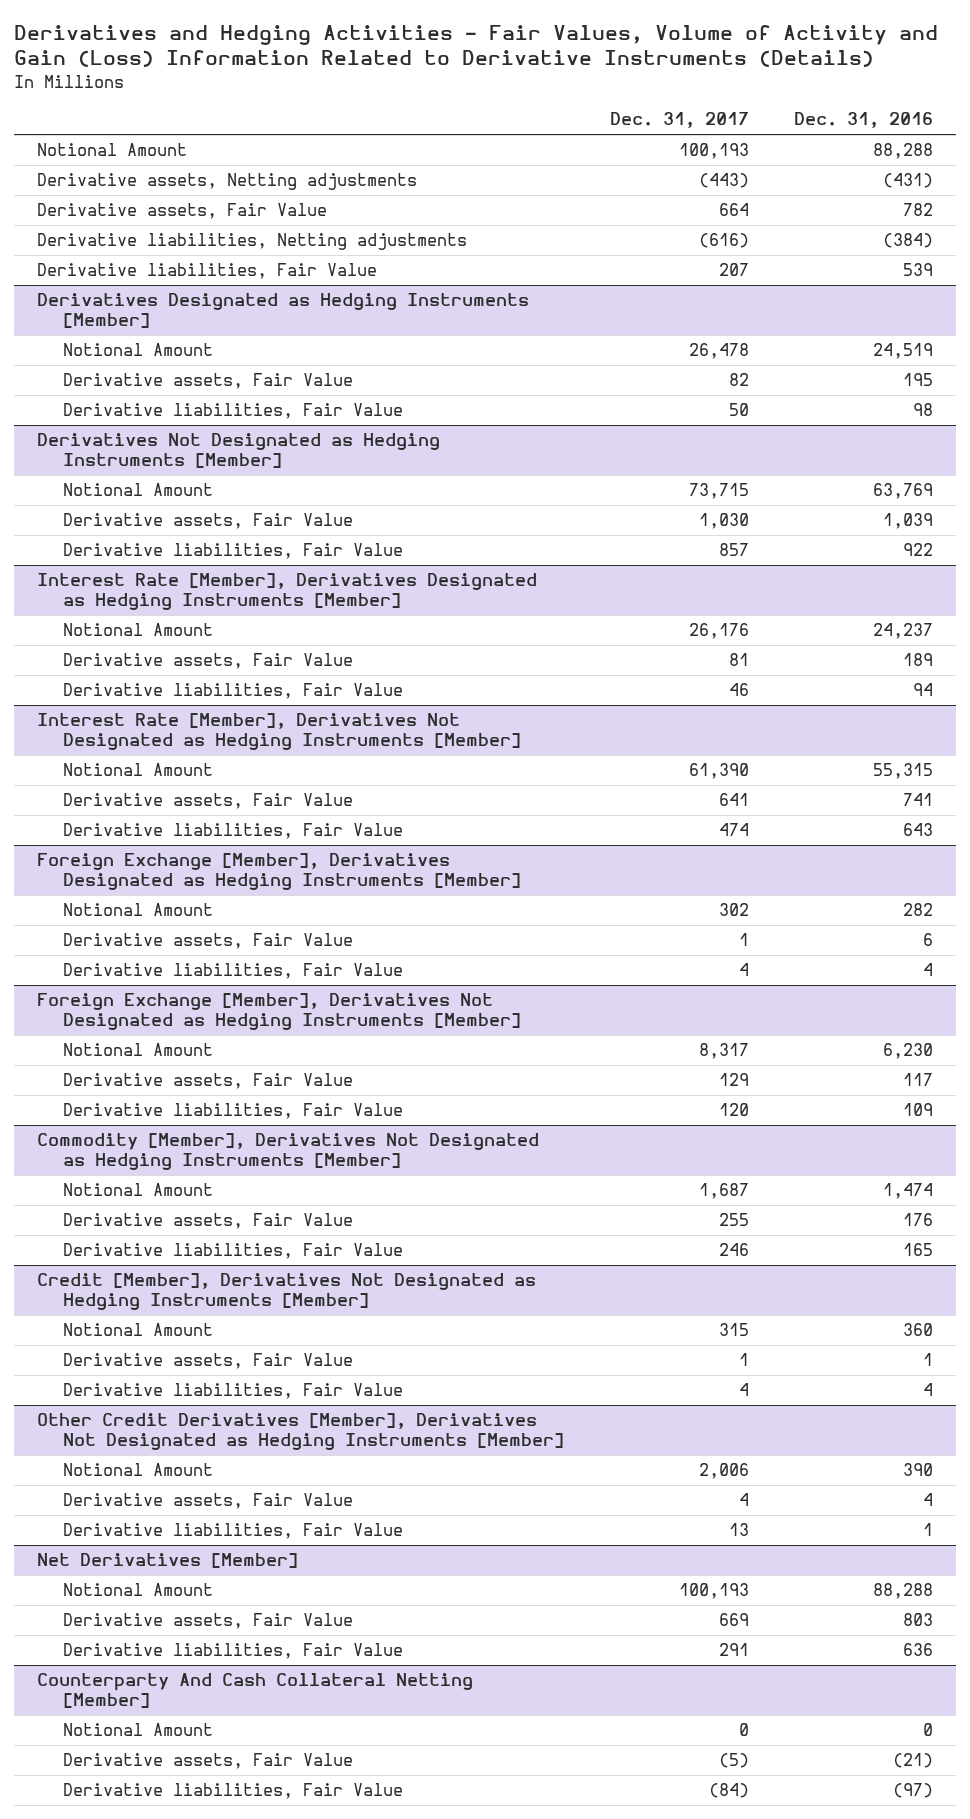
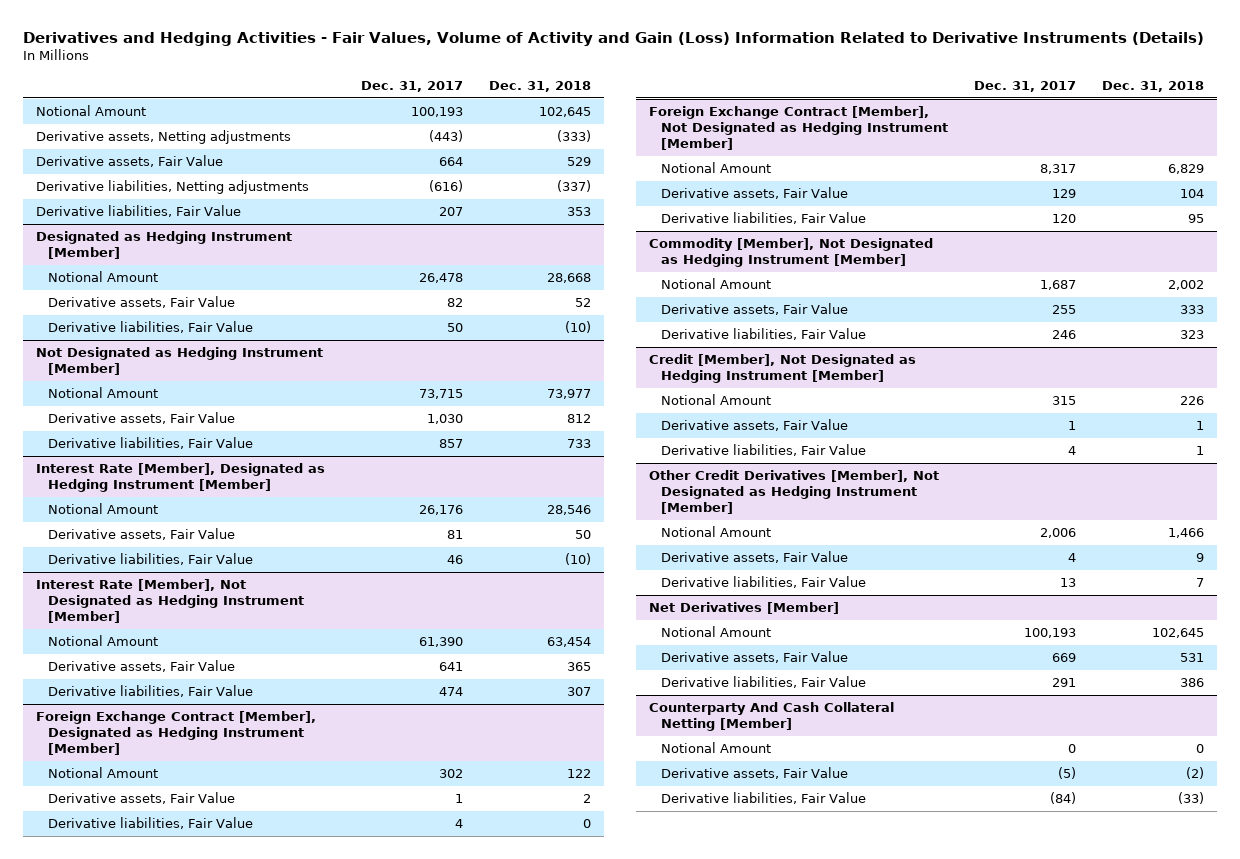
[793,112,933,129] Dec. 31, 2016 -> none
none -> [489,81,592,93] Dec. 31, 2018
[36,293,529,329] Derivatives Designated as Hedging Instruments [Member] -> [36,230,293,260] Designated as Hedging Instrument [Member]
[36,433,440,469] Derivatives Not Designated as Hedging Instruments [Member] -> [36,346,324,376] Not Designated as Hedging Instrument [Member]
[36,573,537,611] Interest Rate [Member], Derivatives Designated as Hedging Instruments [Member] -> [36,462,326,493] Interest Rate [Member], Designated as Hedging Instrument [Member]
[36,713,522,751] Interest Rate [Member], Derivatives Not Designated as Hedging Instruments [Member] -> [36,578,304,624] Interest Rate [Member], Not Designated as Hedging Instrument [Member]
[36,853,522,891] Foreign Exchange [Member], Derivatives Designated as Hedging Instruments [Member] -> [36,710,317,756] Foreign Exchange Contract [Member], Designated as Hedging Instrument [Member]
[36,993,522,1031] Foreign Exchange [Member], Derivatives Not Designated as Hedging Instruments [Member] -> [649,105,948,151] Foreign Exchange Contract [Member], Not Designated as Hedging Instrument [Member]
[36,1133,539,1171] Commodity [Member], Derivatives Not Designated as Hedging Instruments [Member] -> [649,237,934,268] Commodity [Member], Not Designated as Hedging Instrument [Member]
[36,1273,536,1311] Credit [Member], Derivatives Not Designated as Hedging Instruments [Member] -> [649,353,917,384] Credit [Member], Not Designated as Hedging Instrument [Member]
[36,1413,565,1451] Other Credit Derivatives [Member], Derivatives Not Designated as Hedging Instruments [Member] -> [649,469,940,515] Other Credit Derivatives [Member], Not Designated as Hedging Instrument [Member]

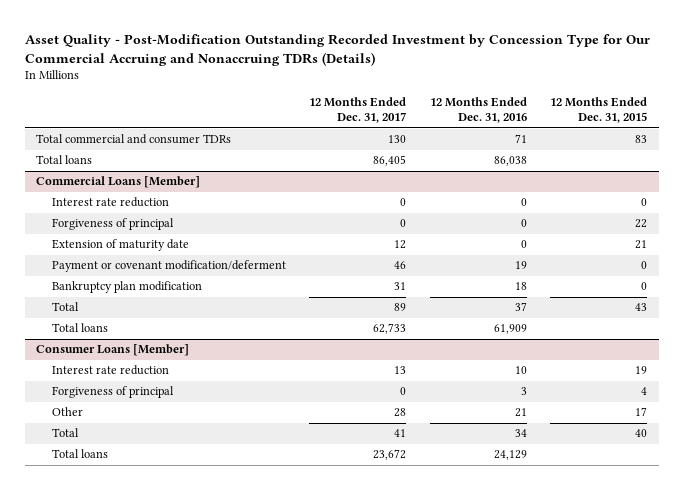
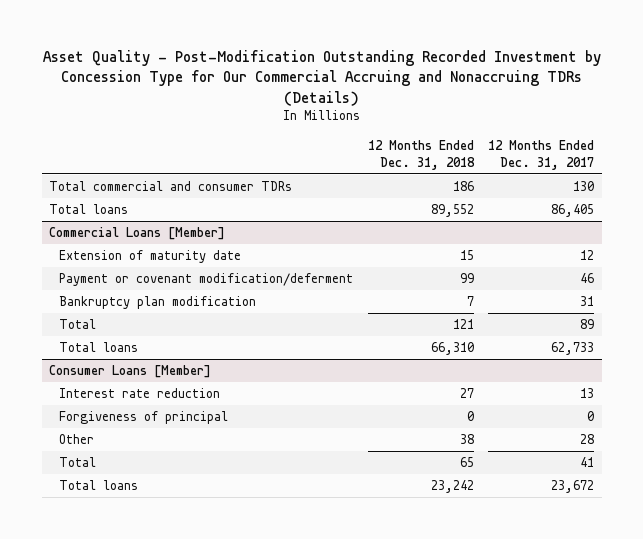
[429,97,527,124] 12 Months Ended Dec. 31, 2016 -> none
[550,97,648,124] 12 Months Ended Dec. 31, 2015 -> none
none -> [367,139,475,170] 12 Months Ended Dec. 31, 2018
[52,197,170,208] Interest rate reduction -> none
[52,218,175,231] Forgiveness of principal -> none

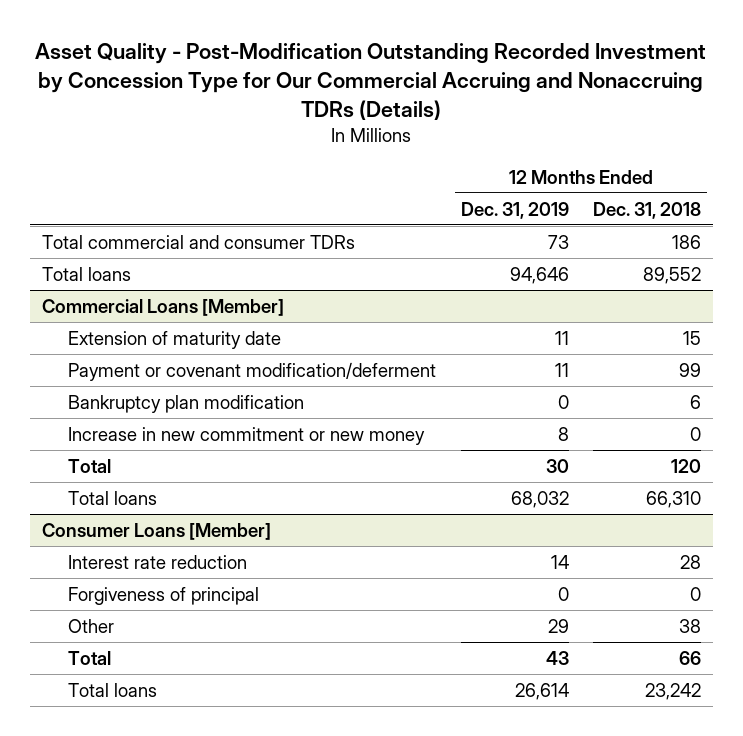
[488,139,595,170] 12 Months Ended Dec. 31, 2017 -> none
none -> [460,201,569,219] Dec. 31, 2019
[466,296,474,307] 7 -> [689,394,701,409] 6
none -> [68,426,426,445] Increase in new commitment or new money
[452,319,474,330] 121 -> [670,458,701,473] 120
[459,388,474,399] 27 -> [679,554,701,569] 28
[459,457,474,468] 65 -> [678,650,701,665] 66

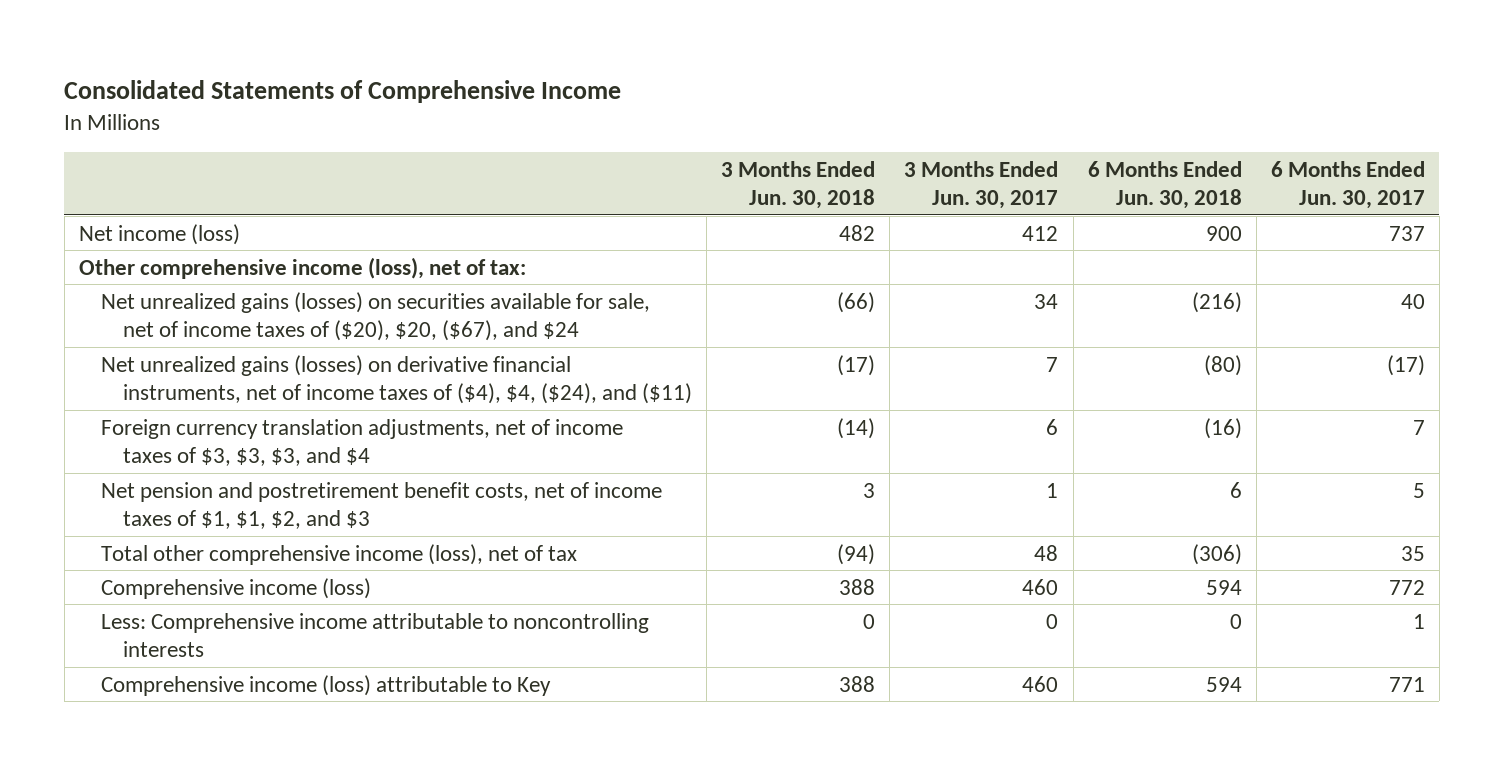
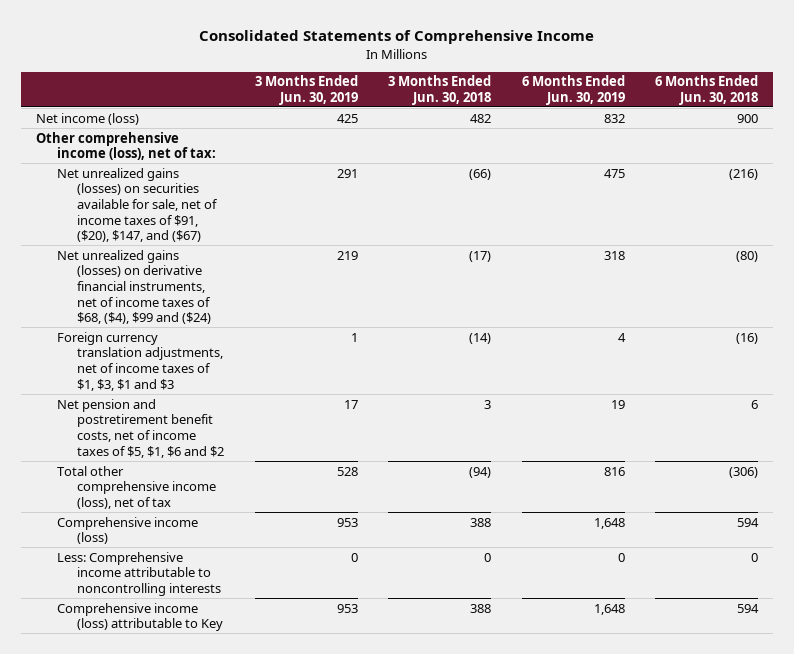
[904,160,1059,209] 3 Months Ended Jun. 30, 2017 -> none
[1270,160,1425,209] 6 Months Ended Jun. 30, 2017 -> none
none -> [254,75,358,105] 3 Months Ended Jun. 30, 2019
none -> [521,75,625,105] 6 Months Ended Jun. 30, 2019
[100,291,650,341] Net unrealized gains (losses) on securities available for sale, net of income taxes of ($20), $20, ($67), and $24 -> [56,167,219,243] Net unrealized gains (losses) on securities available for sale, net of income taxes of $91, ($20), $147, and ($67)
[100,354,693,404] Net unrealized gains (losses) on derivative financial instruments, net of income taxes of ($4), $4, ($24), and ($11) -> [56,249,212,325] Net unrealized gains (losses) on derivative financial instruments, net of income taxes of $68, ($4), $99 and ($24)
[100,418,623,466] Foreign currency translation adjustments, net of income taxes of $3, $3, $3, and $4 -> [56,331,224,391] Foreign currency translation adjustments, net of income taxes of $1, $3, $1 and $3
[100,481,662,529] Net pension and postretirement benefit costs, net of income taxes of $1, $1, $2, and $3 -> [56,398,225,458] Net pension and postretirement benefit costs, net of income taxes of $5, $1, $6 and $2

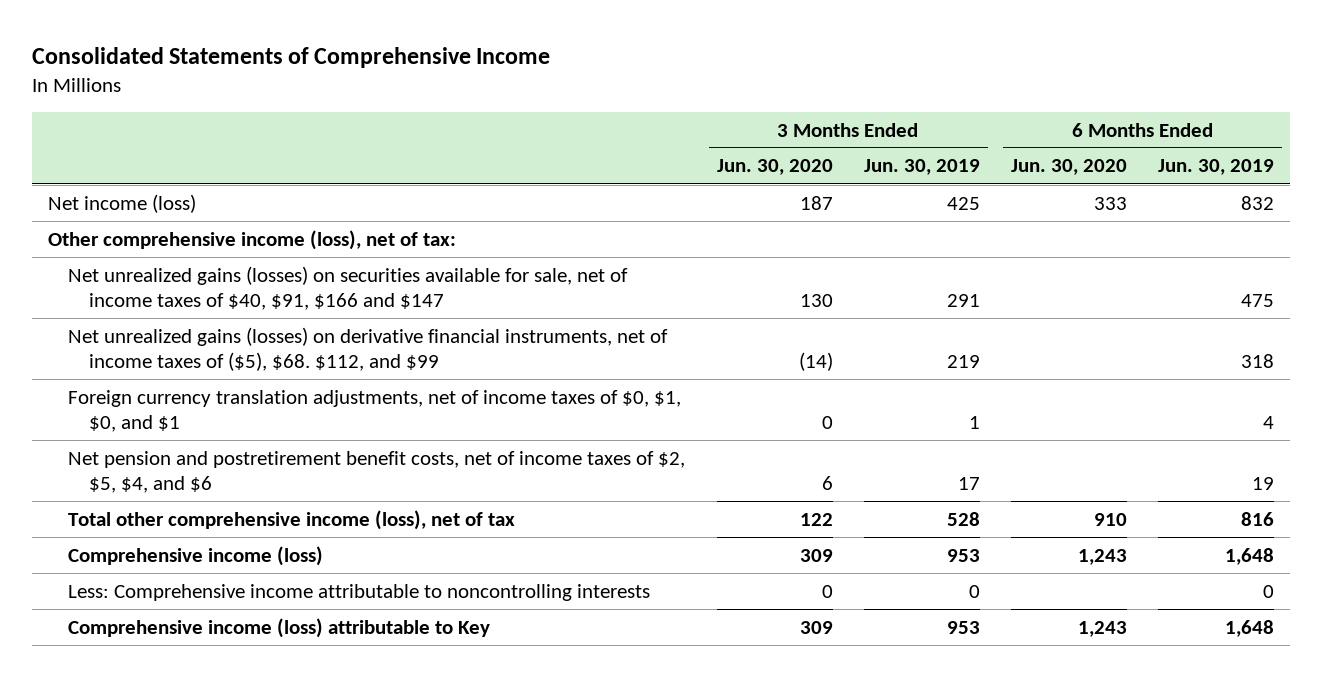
[388,75,492,105] 3 Months Ended Jun. 30, 2018 -> none
[654,75,758,105] 6 Months Ended Jun. 30, 2018 -> none
none -> [716,159,833,176] Jun. 30, 2020
none -> [1011,159,1128,176] Jun. 30, 2020
[56,167,219,243] Net unrealized gains (losses) on securities available for sale, net of income taxes of $91, ($20), $147, and ($67) -> [68,265,629,310] Net unrealized gains (losses) on securities available for sale, net of income taxes of $40, $91, $166 and $147
[56,249,212,325] Net unrealized gains (losses) on derivative financial instruments, net of income taxes of $68, ($4), $99 and ($24) -> [68,326,669,371] Net unrealized gains (losses) on derivative financial instruments, net of income taxes of ($5), $68. $112, and $99
[56,331,224,391] Foreign currency translation adjustments, net of income taxes of $1, $3, $1 and $3 -> [68,389,682,432] Foreign currency translation adjustments, net of income taxes of $0, $1, $0, and $1
[56,398,225,458] Net pension and postretirement benefit costs, net of income taxes of $5, $1, $6 and $2 -> [68,450,686,493] Net pension and postretirement benefit costs, net of income taxes of $2, $5, $4, and $6

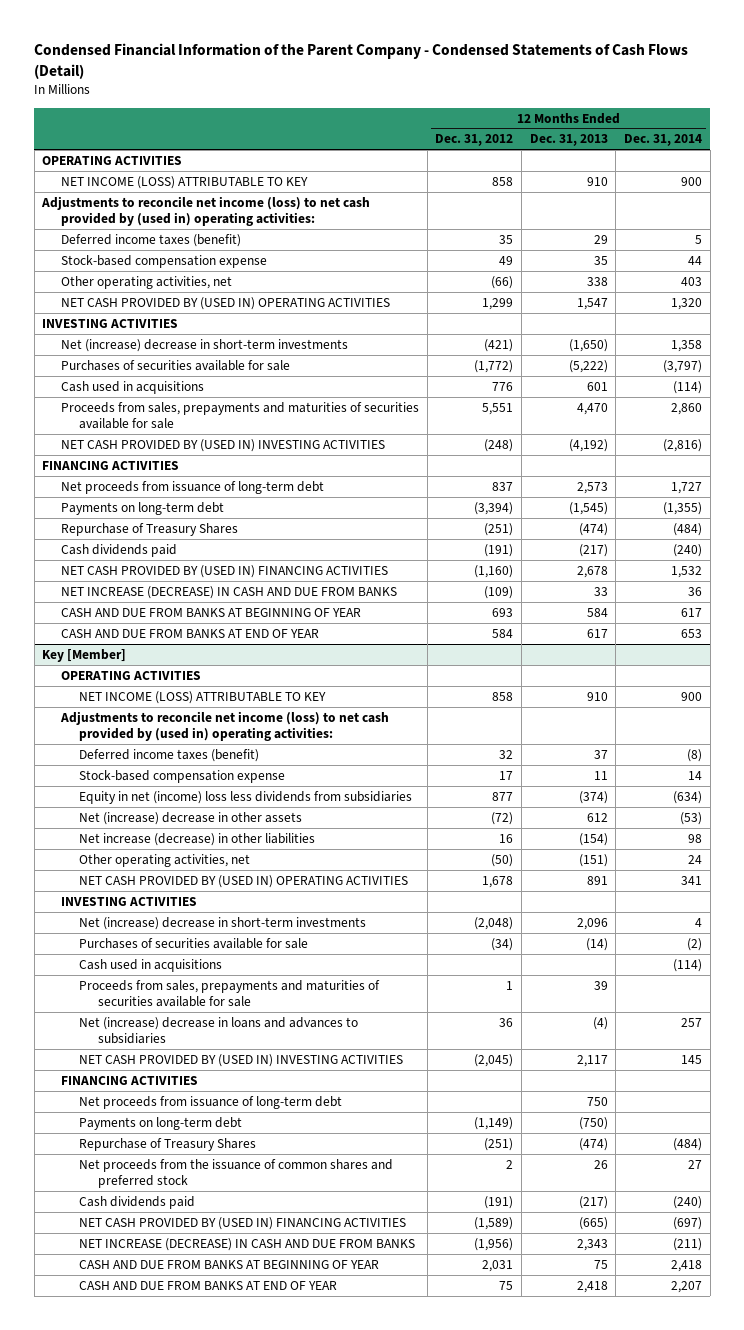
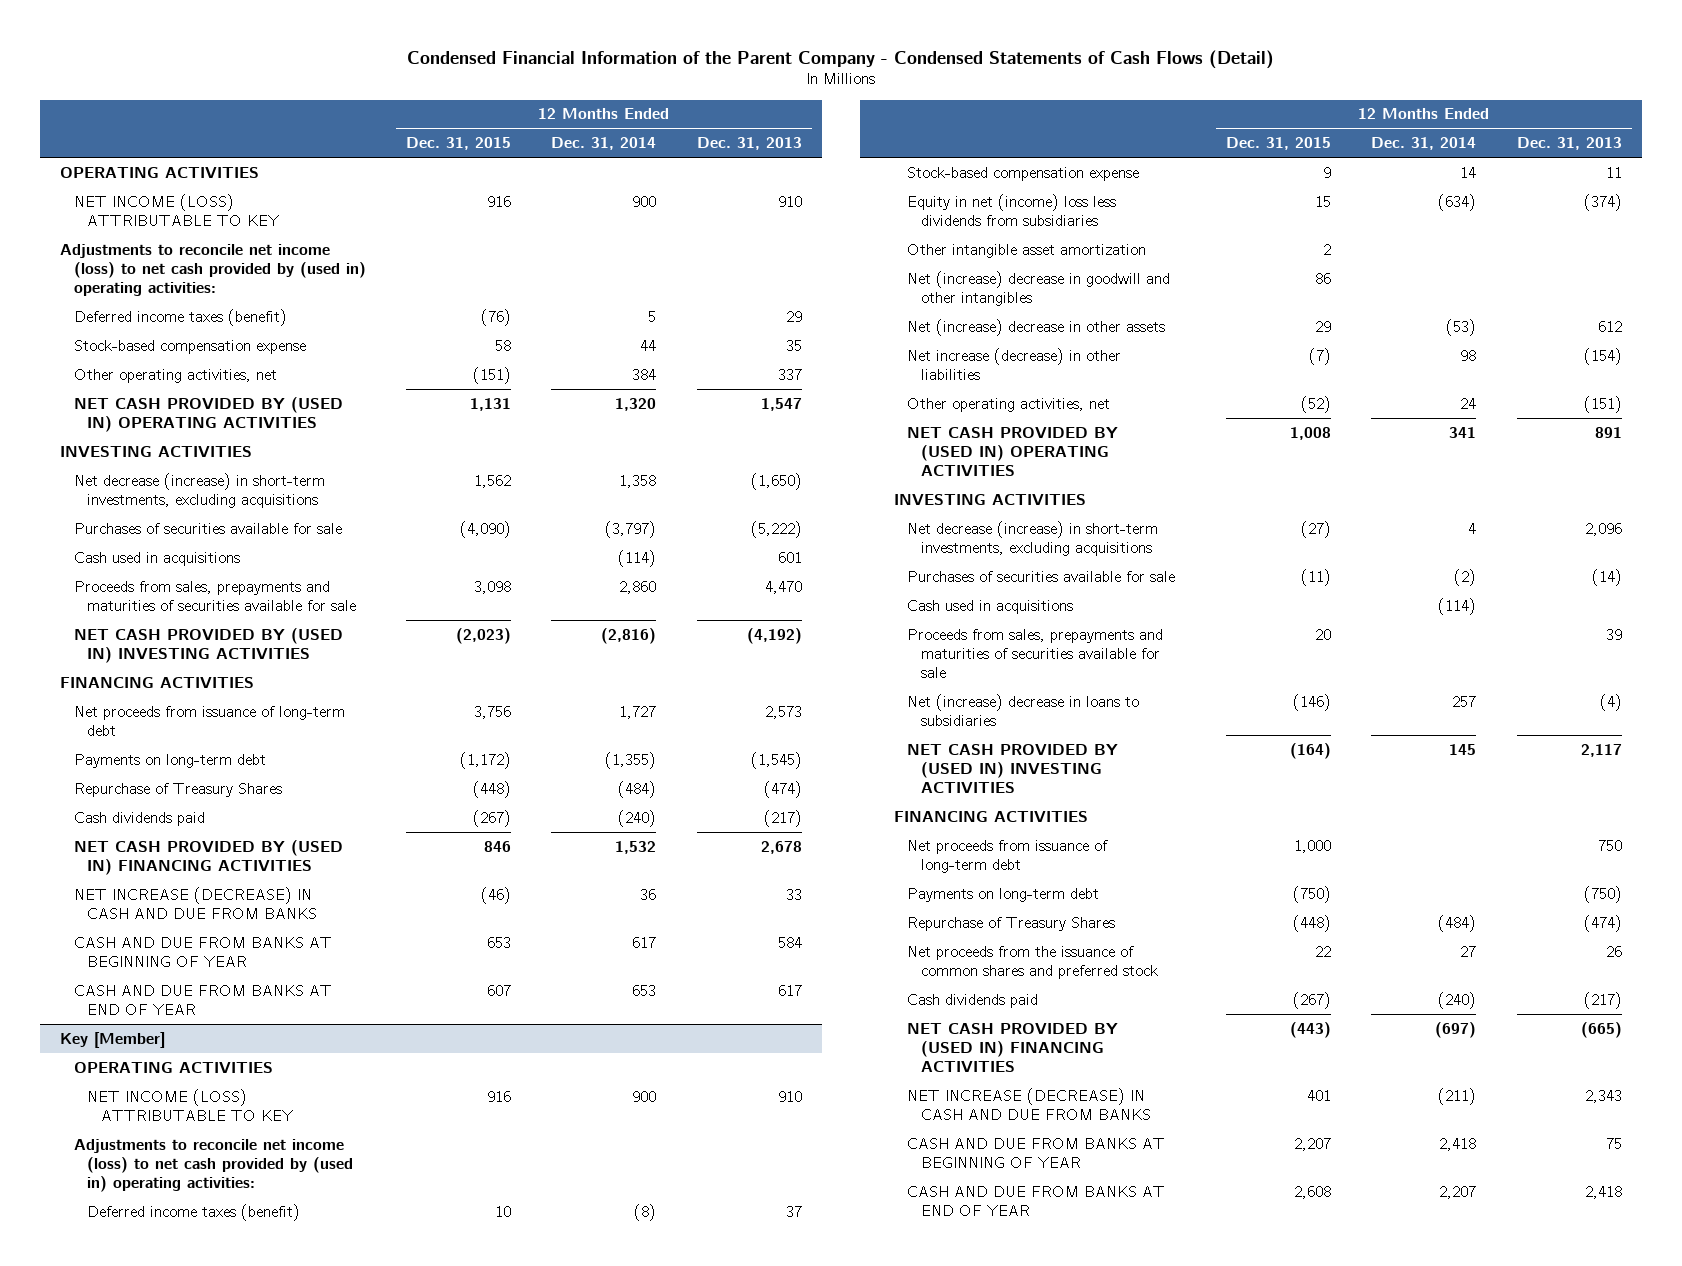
[435,134,514,147] Dec. 31, 2012 -> none
none -> [406,137,512,151] Dec. 31, 2015
[586,276,608,286] 338 -> [777,368,802,380] 337
[680,276,702,286] 403 -> [632,368,657,380] 384
[60,338,348,352] Net (increase) decrease in short-term investments -> [73,472,325,508] Net decrease (increase) in short-term investments, excluding acquisitions
none -> [907,243,1147,258] Other intangible asset amortization
none -> [907,270,1171,306] Net (increase) decrease in goodwill and other intangibles
[79,916,367,930] Net (increase) decrease in short-term investments -> [907,520,1159,556] Net decrease (increase) in short-term investments, excluding acquisitions
[79,1016,359,1045] Net (increase) decrease in loans and advances to subsidiaries -> [907,693,1140,726] Net (increase) decrease in loans to subsidiaries

